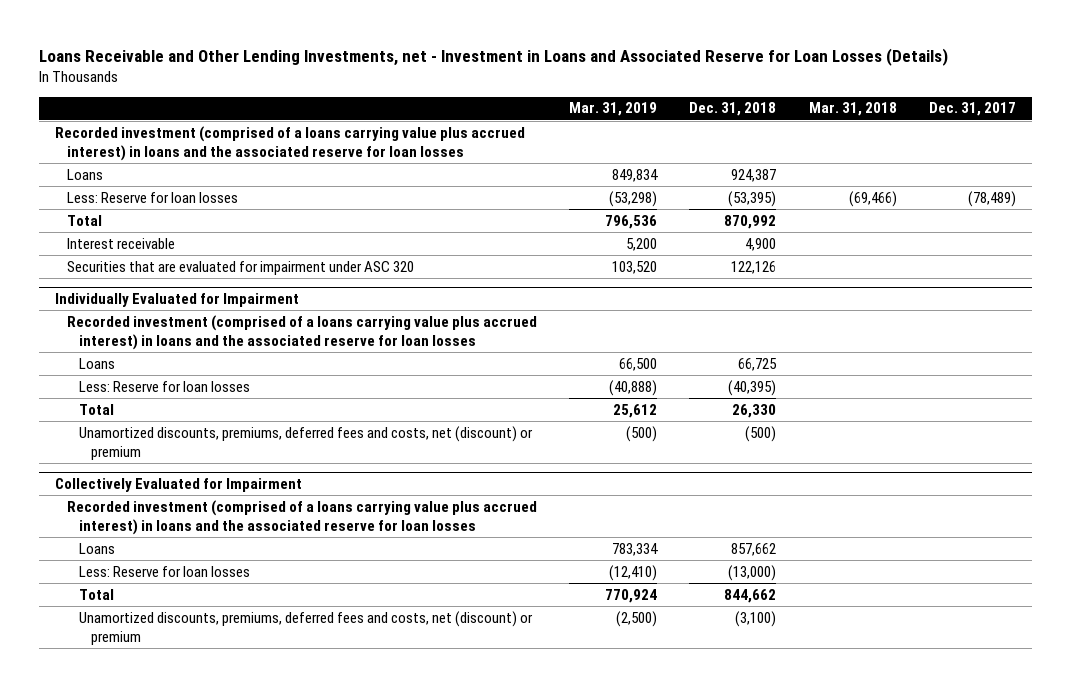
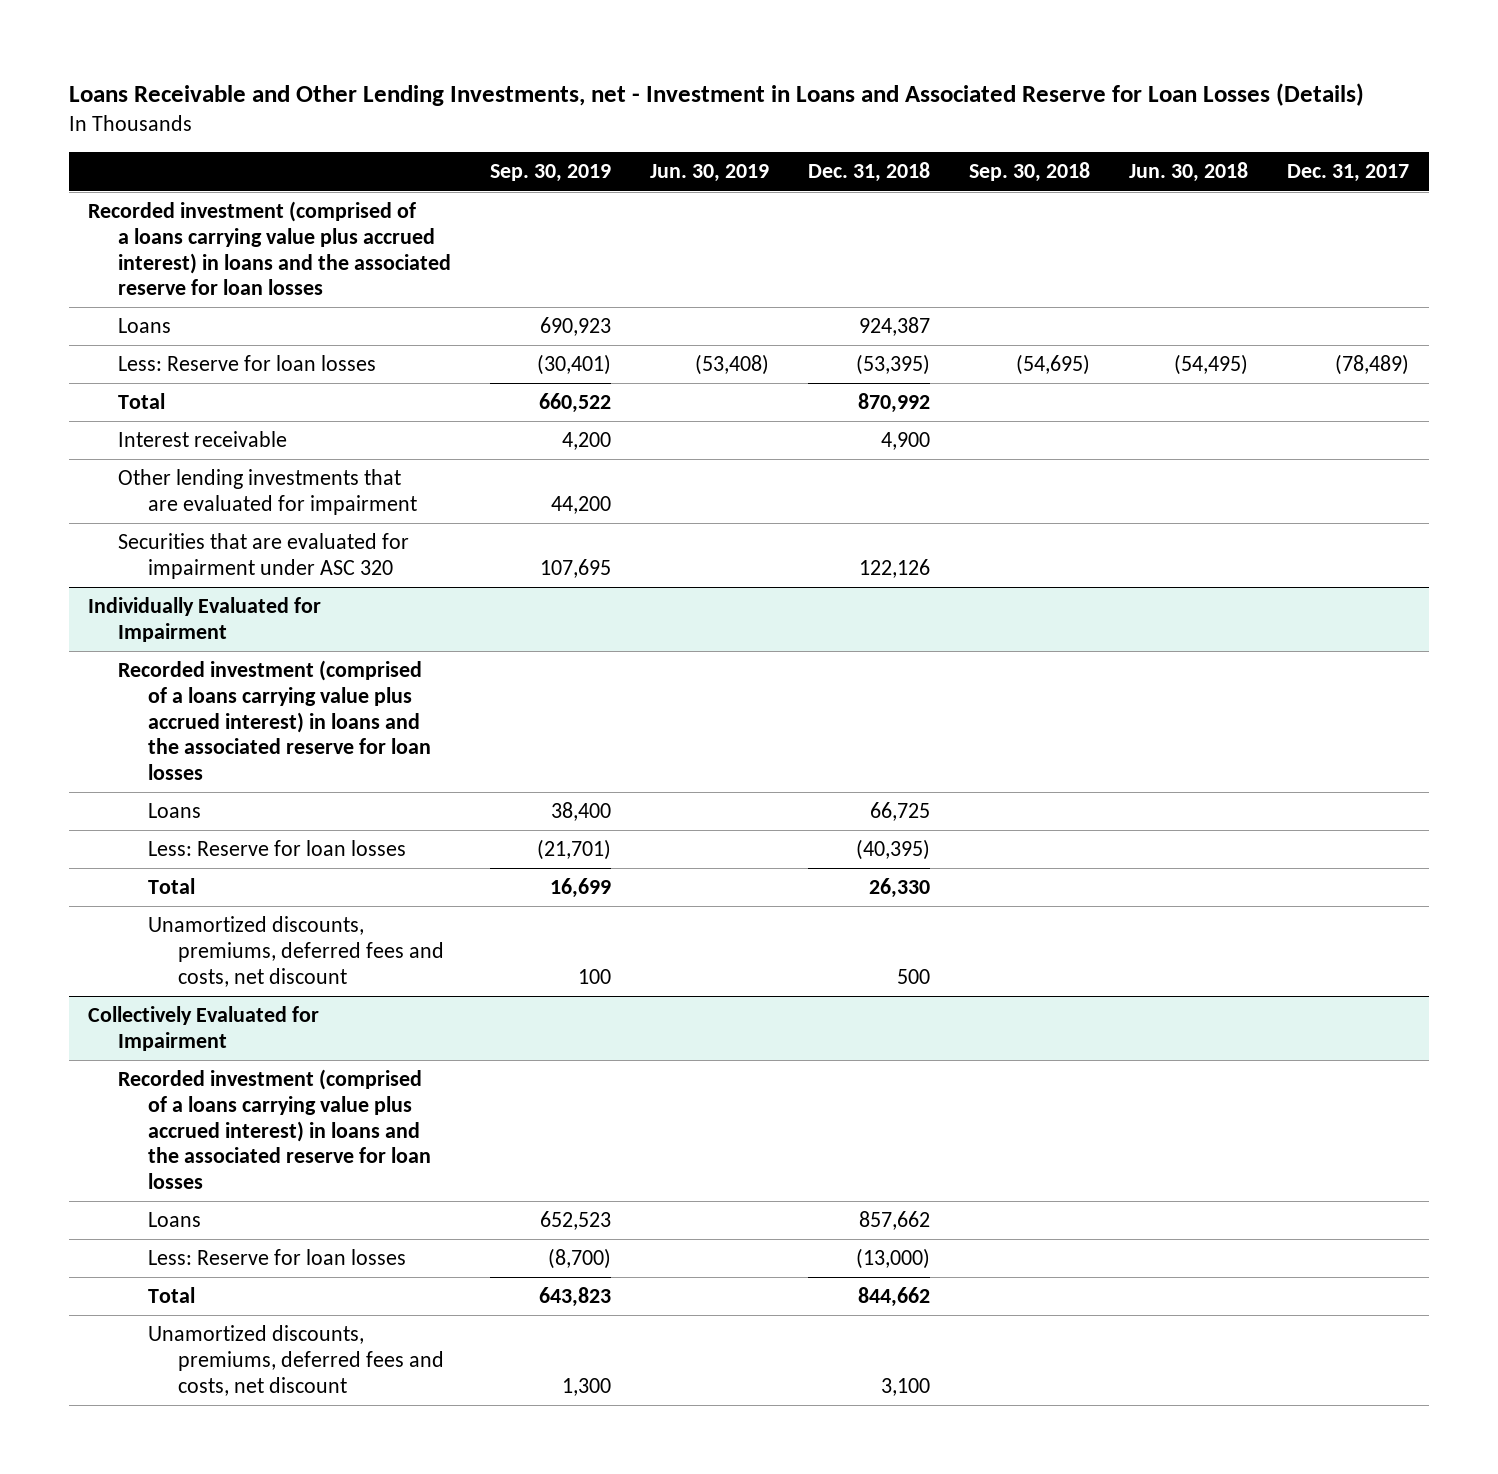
[569,102,658,117] Mar. 31, 2019 -> none
[808,102,897,117] Mar. 31, 2018 -> none
none -> [490,164,612,183] Sep. 30, 2019
none -> [650,164,770,183] Jun. 30, 2019
none -> [969,162,1091,183] Sep. 30, 2018
none -> [1129,162,1249,183] Jun. 30, 2018
none -> [118,469,418,515] Other lending investments that are evaluated for impairment
[78,425,533,460] Unamortized discounts, premiums, deferred fees and costs, net (discount) or premium -> [148,916,445,987] Unamortized discounts, premiums, deferred fees and costs, net discount
[745,425,777,442] (500) -> [897,968,931,984] 500
[78,610,533,645] Unamortized discounts, premiums, deferred fees and costs, net (discount) or premium -> [148,1325,445,1396] Unamortized discounts, premiums, deferred fees and costs, net discount
[735,610,777,627] (3,100) -> [881,1377,931,1396] 3,100

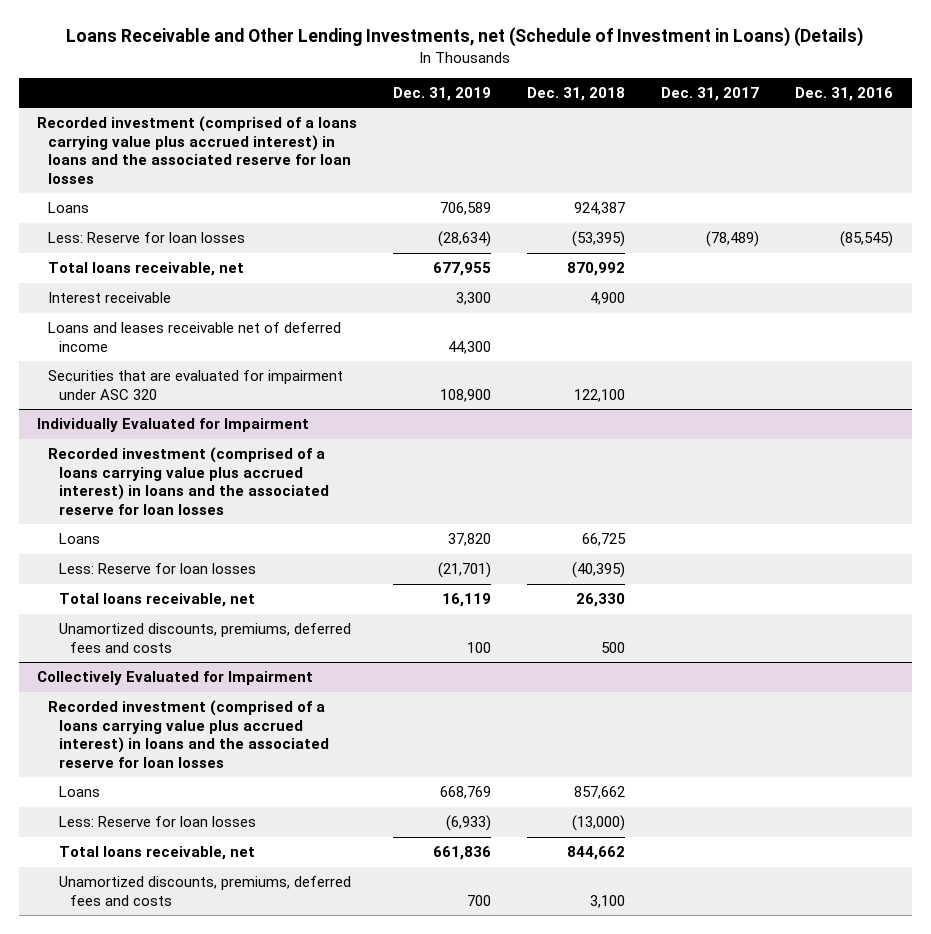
[68,83,1364,107] Loans Receivable and Other Lending Investments, net - Investment in Loans and Associated Reserve for Loan Losses (Details) -> [66,27,864,48] Loans Receivable and Other Lending Investments, net (Schedule of Investment in Loans) (Details)
[490,164,612,183] Sep. 30, 2019 -> none
[650,164,770,183] Jun. 30, 2019 -> none
[969,162,1091,183] Sep. 30, 2018 -> none
[1129,162,1249,183] Jun. 30, 2018 -> none
none -> [393,86,492,101] Dec. 31, 2019
none -> [795,86,894,101] Dec. 31, 2016
[118,393,166,410] Total -> [48,262,245,277] Total loans receivable, net
[118,469,418,515] Other lending investments that are evaluated for impairment -> [48,322,342,352] Loans and leases receivable net of deferred income
[859,558,931,578] 122,126 -> [574,388,626,402] 122,100
[148,878,196,895] Total -> [59,593,256,608] Total loans receivable, net
[148,916,445,987] Unamortized discounts, premiums, deferred fees and costs, net discount -> [59,623,352,653] Unamortized discounts, premiums, deferred fees and costs
[148,1287,196,1304] Total -> [59,846,256,861] Total loans receivable, net
[148,1325,445,1396] Unamortized discounts, premiums, deferred fees and costs, net discount -> [59,876,352,906] Unamortized discounts, premiums, deferred fees and costs

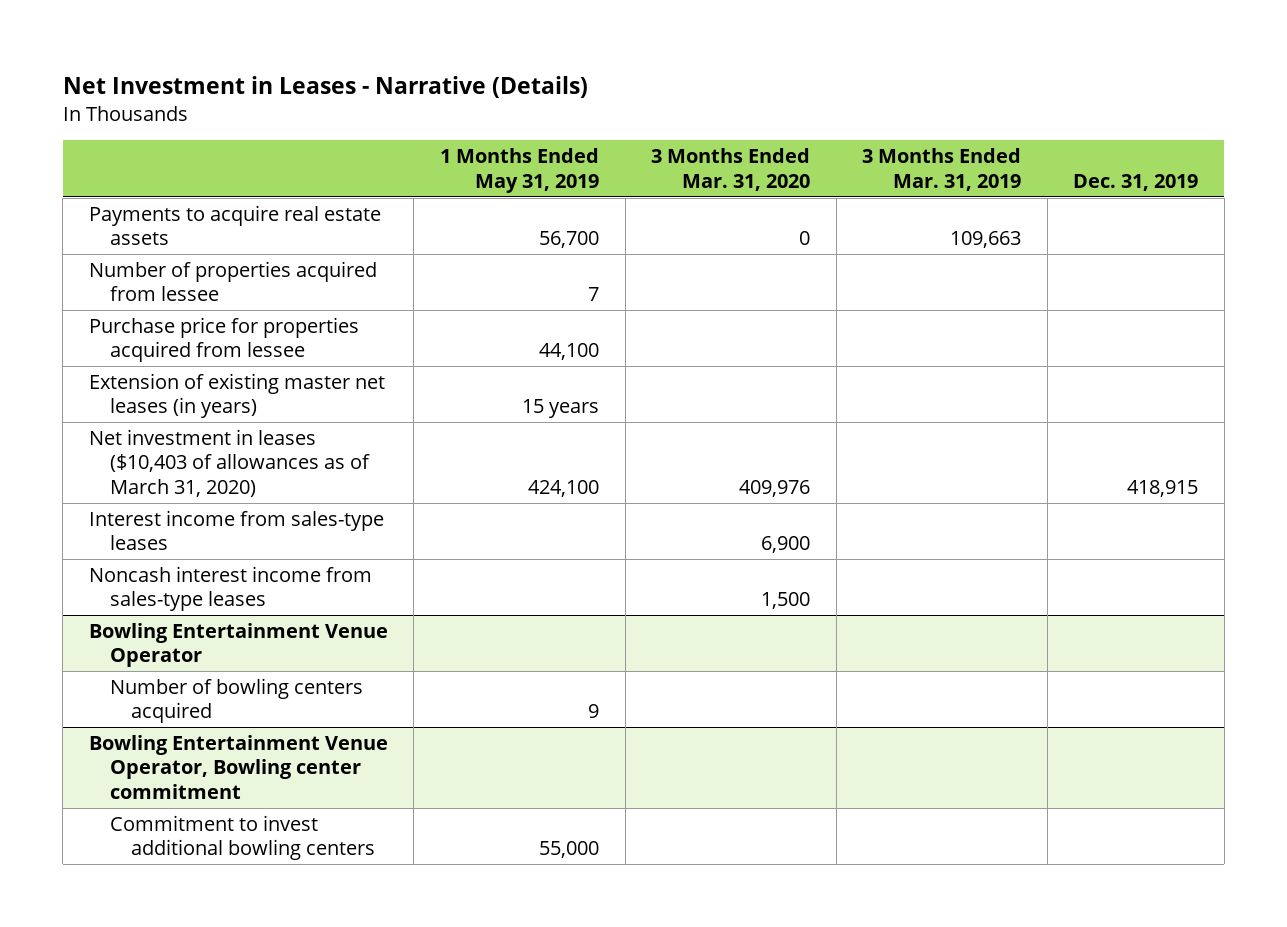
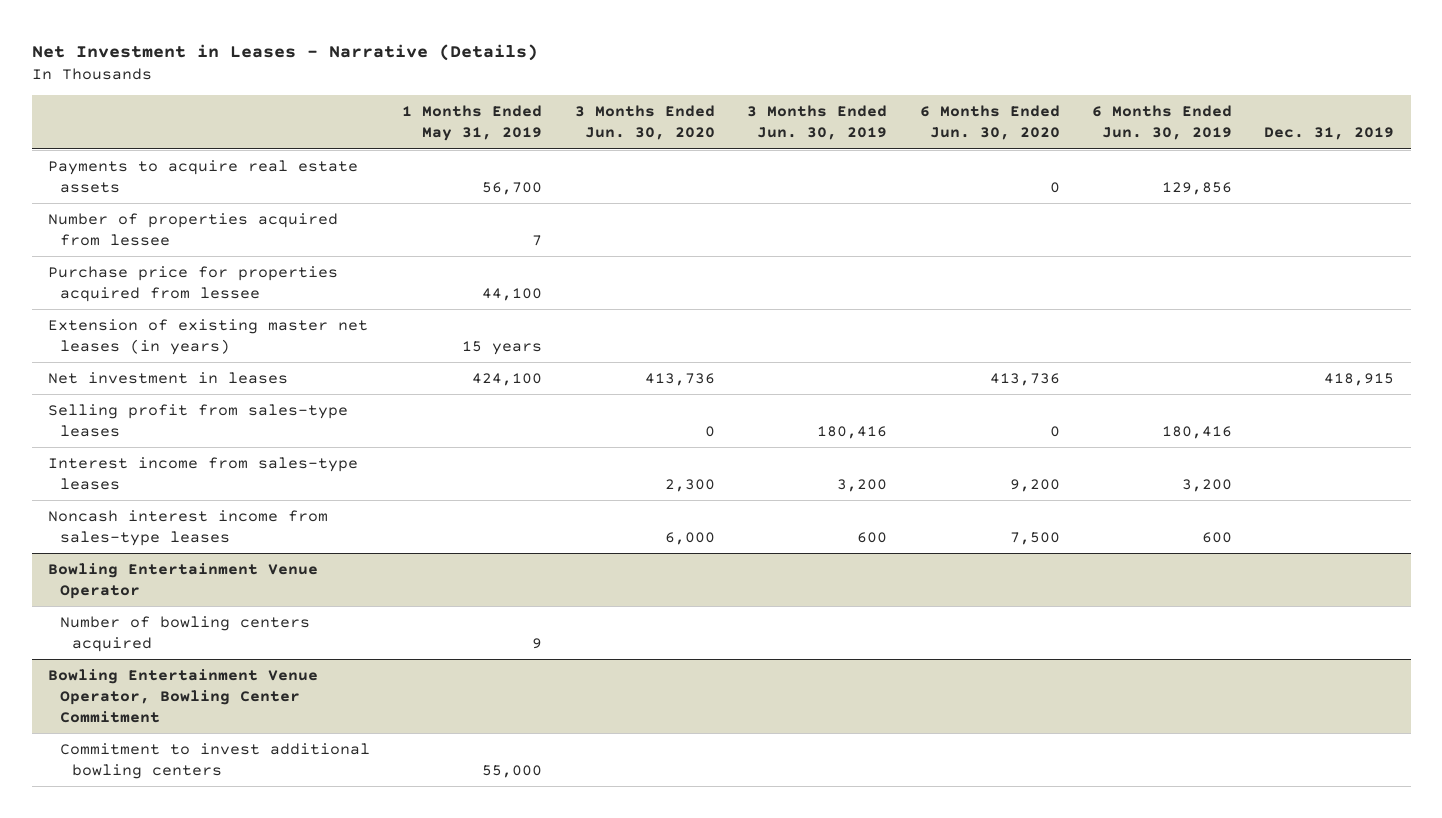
[651,148,811,191] 3 Months Ended Mar. 31, 2020 -> none
[862,148,1022,191] 3 Months Ended Mar. 31, 2019 -> none
none -> [574,105,715,141] 3 Months Ended Jun. 30, 2020
none -> [747,105,888,141] 3 Months Ended Jun. 30, 2019
none -> [919,105,1060,141] 6 Months Ended Jun. 30, 2020
none -> [1092,105,1233,141] 6 Months Ended Jun. 30, 2019
[88,428,371,497] Net investment in leases ($10,403 of allowances as of March 31, 2020) -> [47,372,288,385] Net investment in leases
none -> [47,404,348,437] Selling profit from sales-type leases
[88,734,388,799] Bowling Entertainment Venue Operator, Bowling center commitment -> [47,669,318,723] Bowling Entertainment Venue Operator, Bowling Center Commitment

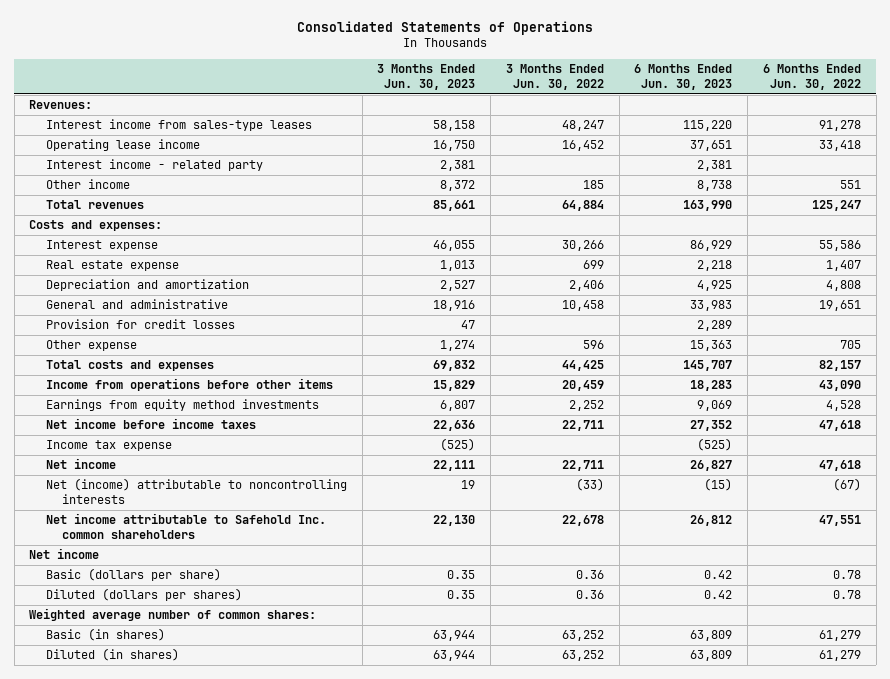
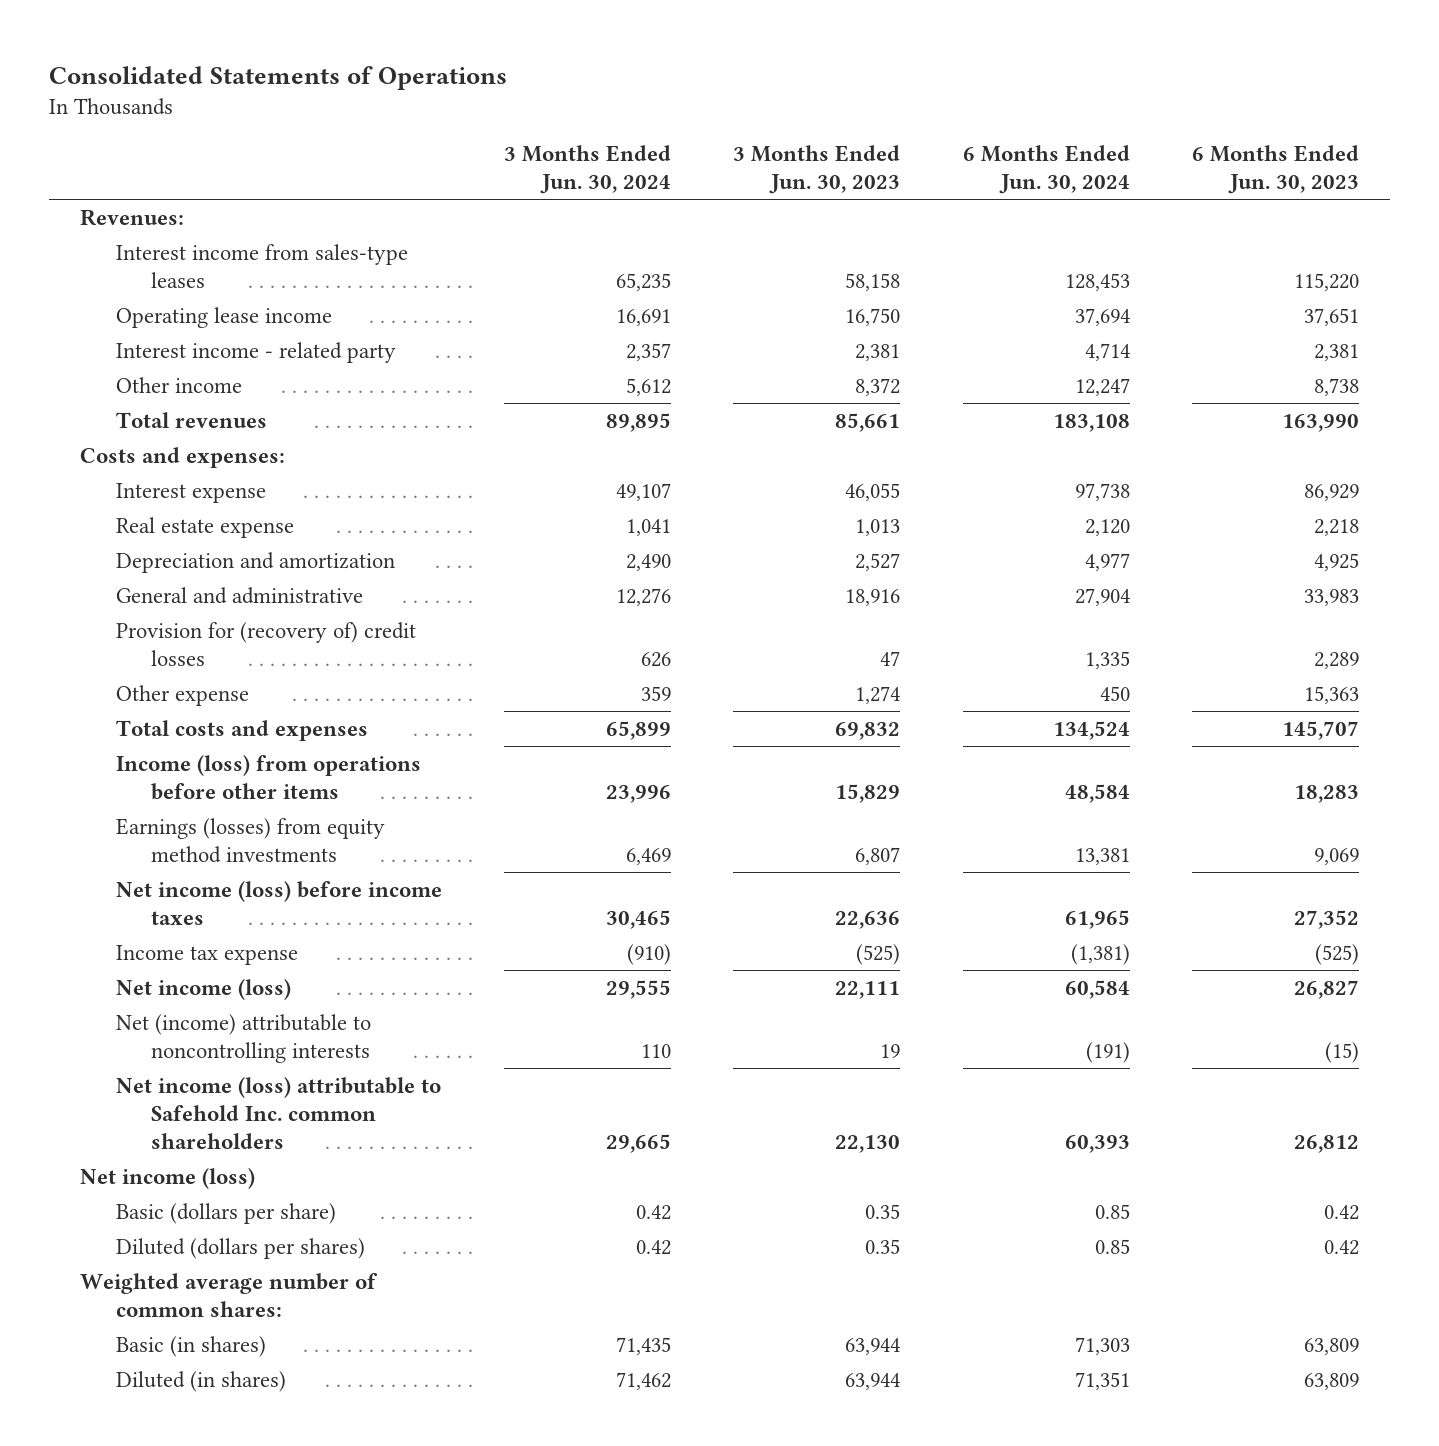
[505,63,604,90] 3 Months Ended Jun. 30, 2022 -> none
[762,63,861,90] 6 Months Ended Jun. 30, 2022 -> none
none -> [504,144,672,195] 3 Months Ended Jun. 30, 2024
none -> [962,144,1130,195] 6 Months Ended Jun. 30, 2024
[45,319,235,330] Provision for credit losses -> [115,621,416,666] Provision for (recovery of) credit losses
[45,378,333,392] Income from operations before other items -> [115,754,421,800] Income (loss) from operations before other items
[45,399,319,412] Earnings from equity method investments -> [115,817,385,863] Earnings (losses) from equity method investments
[45,418,256,430] Net income before income taxes -> [115,880,442,925] Net income (loss) before income taxes
[45,458,116,470] Net income -> [115,978,291,1000] Net income (loss)
[45,513,326,540] Net income attributable to Safehold Inc. common shareholders -> [115,1076,441,1149] Net income (loss) attributable to Safehold Inc. common shareholders
[29,548,100,560] Net income -> [80,1167,256,1189] Net income (loss)

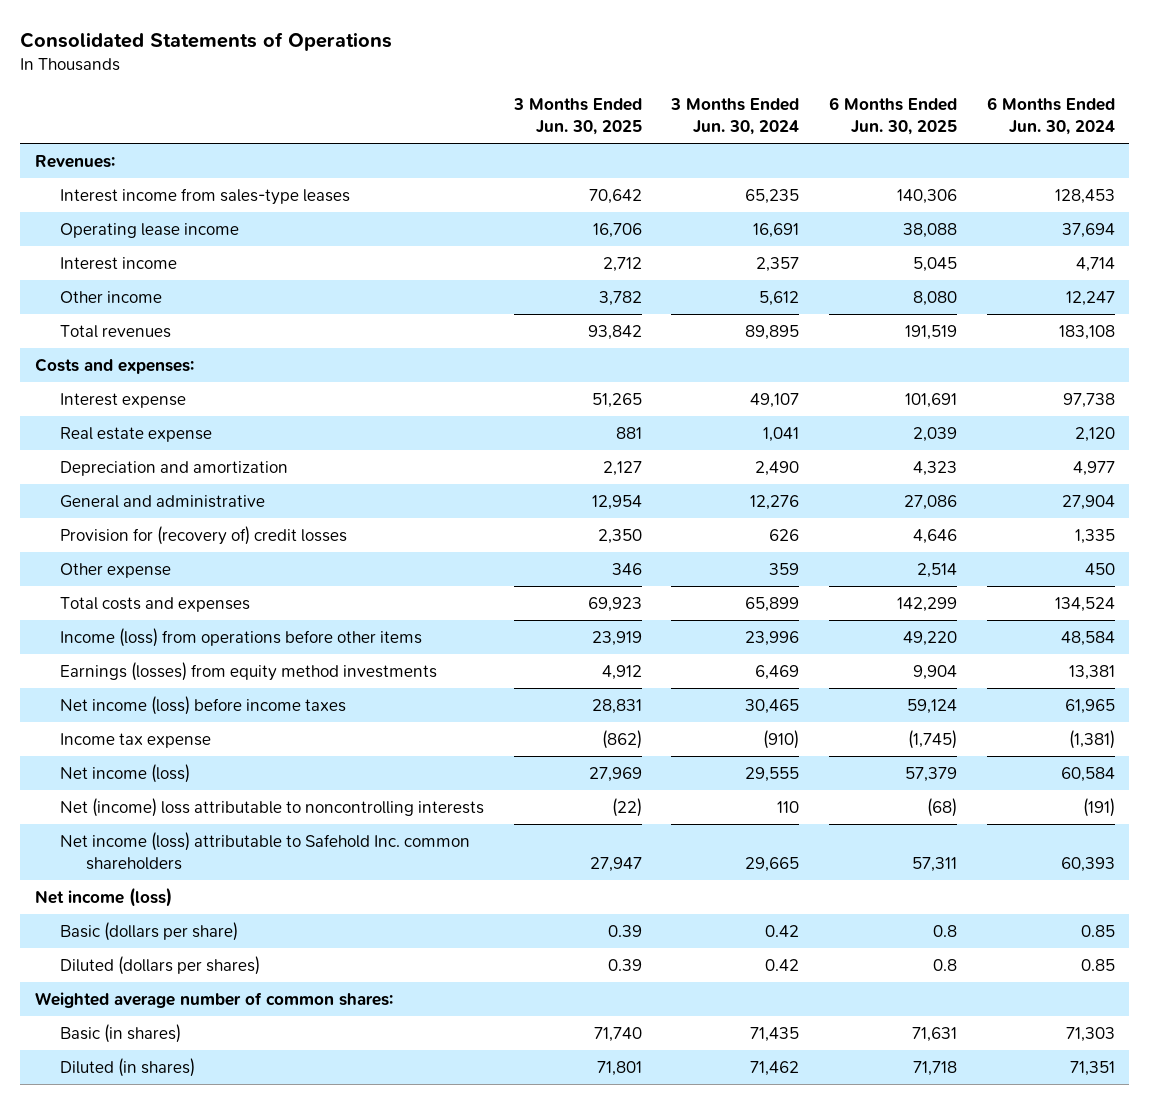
[733,144,901,195] 3 Months Ended Jun. 30, 2023 -> none
[1191,144,1359,195] 6 Months Ended Jun. 30, 2023 -> none
none -> [512,98,642,135] 3 Months Ended Jun. 30, 2025
none -> [828,97,957,135] 6 Months Ended Jun. 30, 2025
[115,341,396,363] Interest income - related party -> [60,256,178,270] Interest income
[115,1013,371,1063] Net (income) attributable to noncontrolling interests -> [60,797,485,817] Net (income) loss attributable to noncontrolling interests

